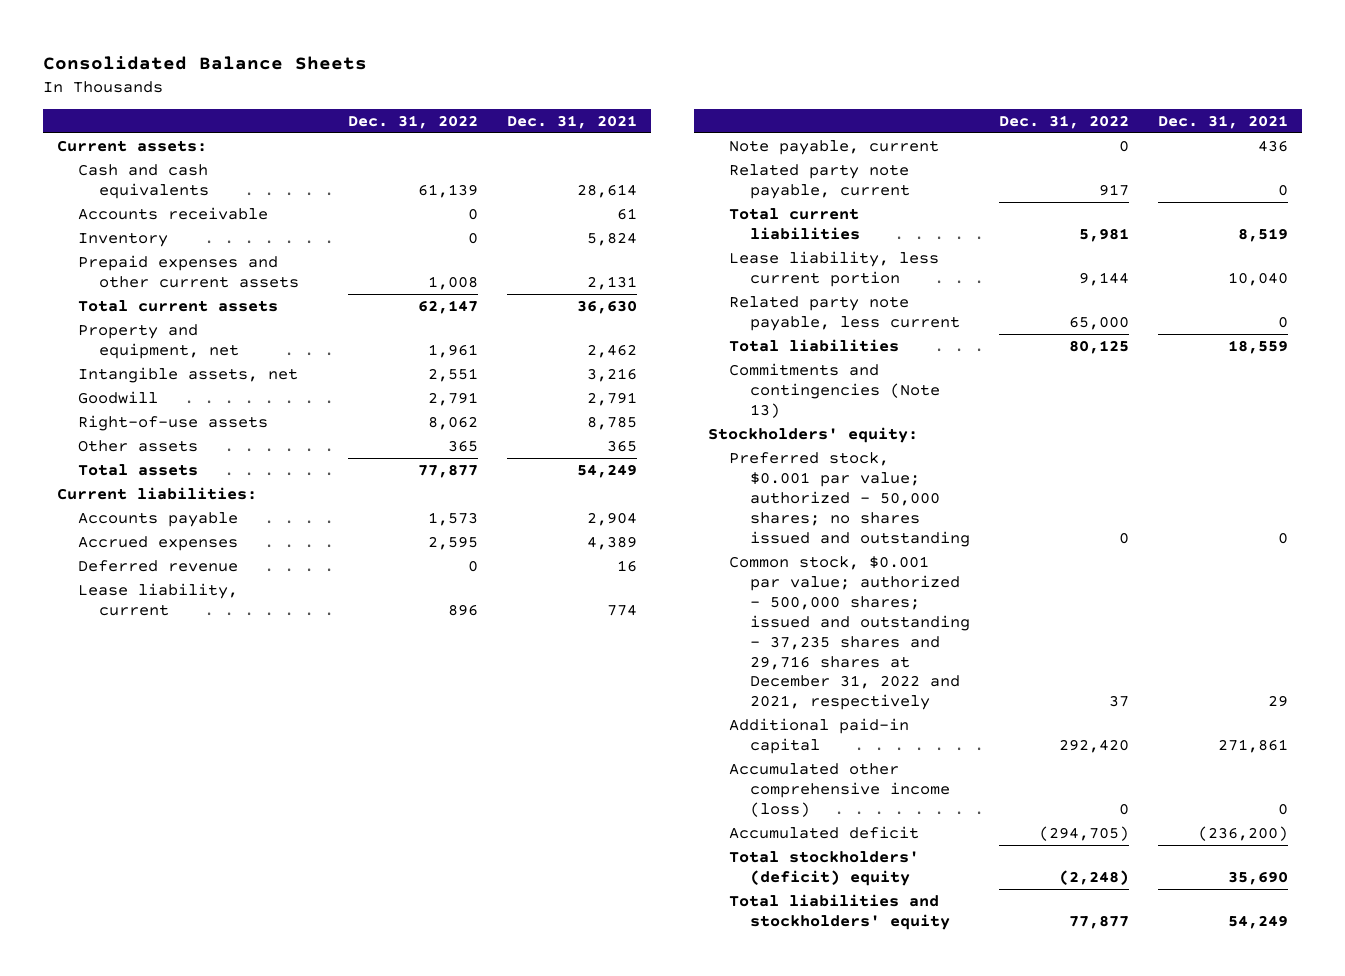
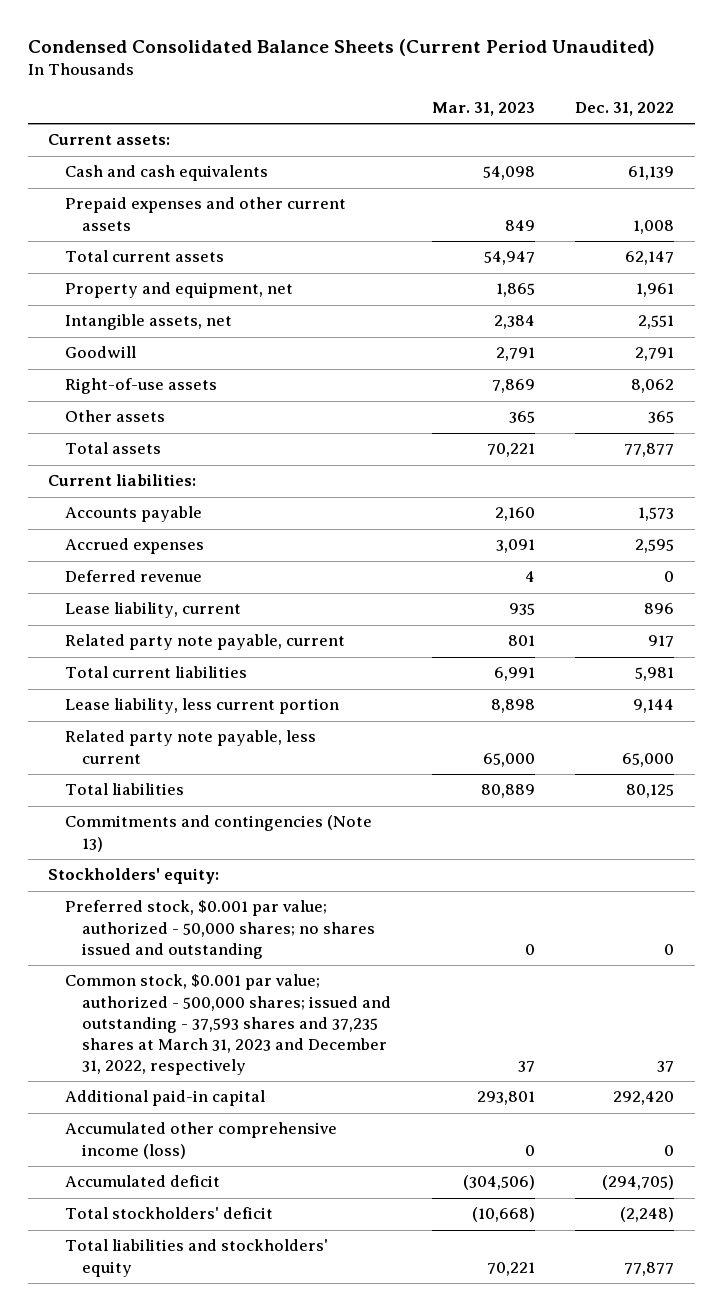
[42,56,367,71] Consolidated Balance Sheets -> [27,39,655,57] Condensed Consolidated Balance Sheets (Current Period Unaudited)
[506,114,637,129] Dec. 31, 2021 -> none
none -> [431,101,535,116] Mar. 31, 2023
[78,207,269,221] Accounts receivable -> none
[78,232,169,248] Inventory -> none
[728,140,939,156] Note payable, current -> none
[728,556,970,711] Common stock, $0.001 par value; authorized - 500,000 shares; issued and outstanding - 37,235 shares and 29,716 shares at December 31, 2022 and 2021, respectively -> [64,974,391,1075] Common stock, $0.001 par value; authorized - 500,000 shares; issued and outstanding - 37,593 shares and 37,235 shares at March 31, 2023 and December 31, 2022, respectively
[728,851,919,886] Total stockholders' (deficit) equity -> [64,1207,273,1220] Total stockholders' deficit

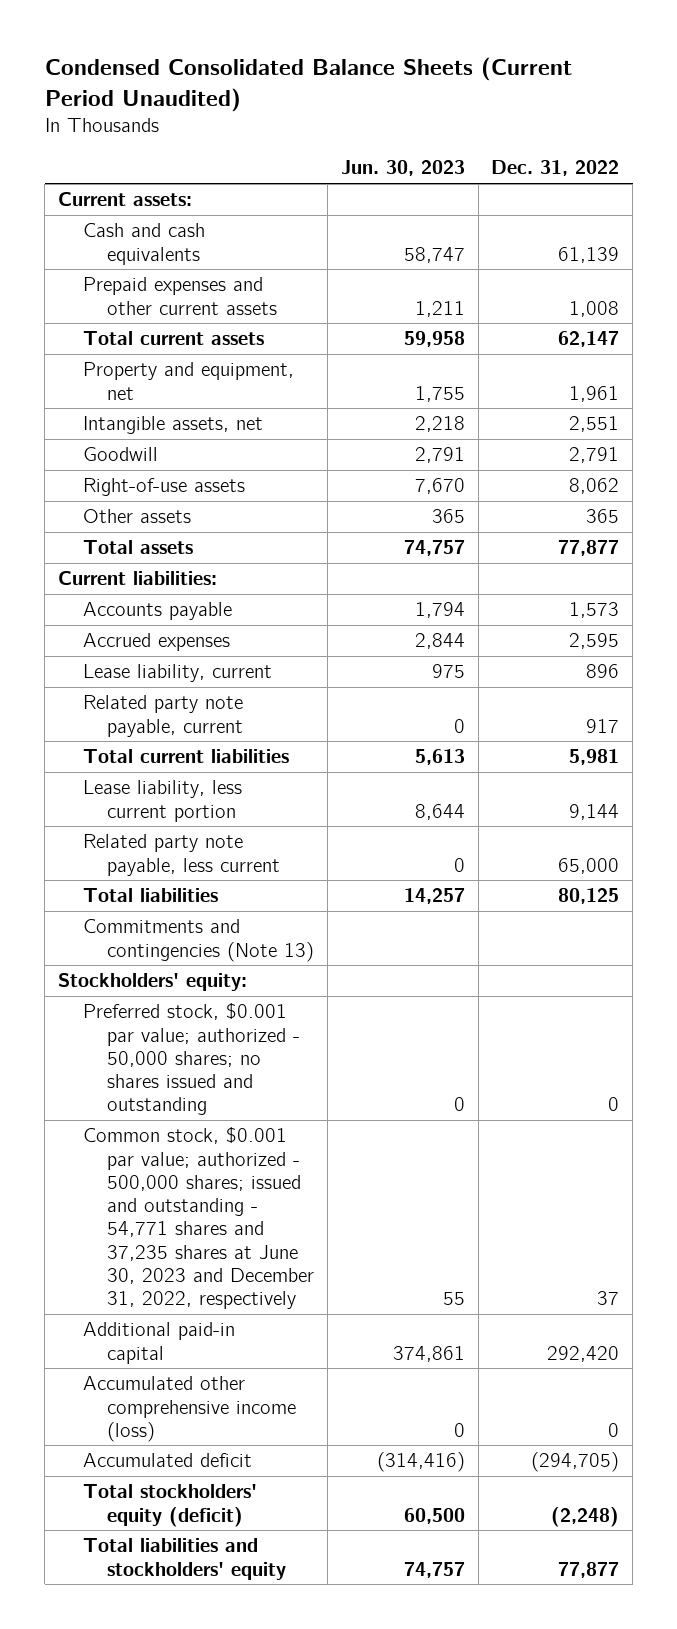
[431,101,535,116] Mar. 31, 2023 -> none
none -> [340,160,465,177] Jun. 30, 2023
[64,570,202,583] Deferred revenue -> none
[64,974,391,1075] Common stock, $0.001 par value; authorized - 500,000 shares; issued and outstanding - 37,593 shares and 37,235 shares at March 31, 2023 and December 31, 2022, respectively -> [82,1127,315,1310] Common stock, $0.001 par value; authorized - 500,000 shares; issued and outstanding - 54,771 shares and 37,235 shares at June 30, 2023 and December 31, 2022, respectively
[64,1207,273,1220] Total stockholders' deficit -> [82,1484,257,1527] Total stockholders' equity (deficit)

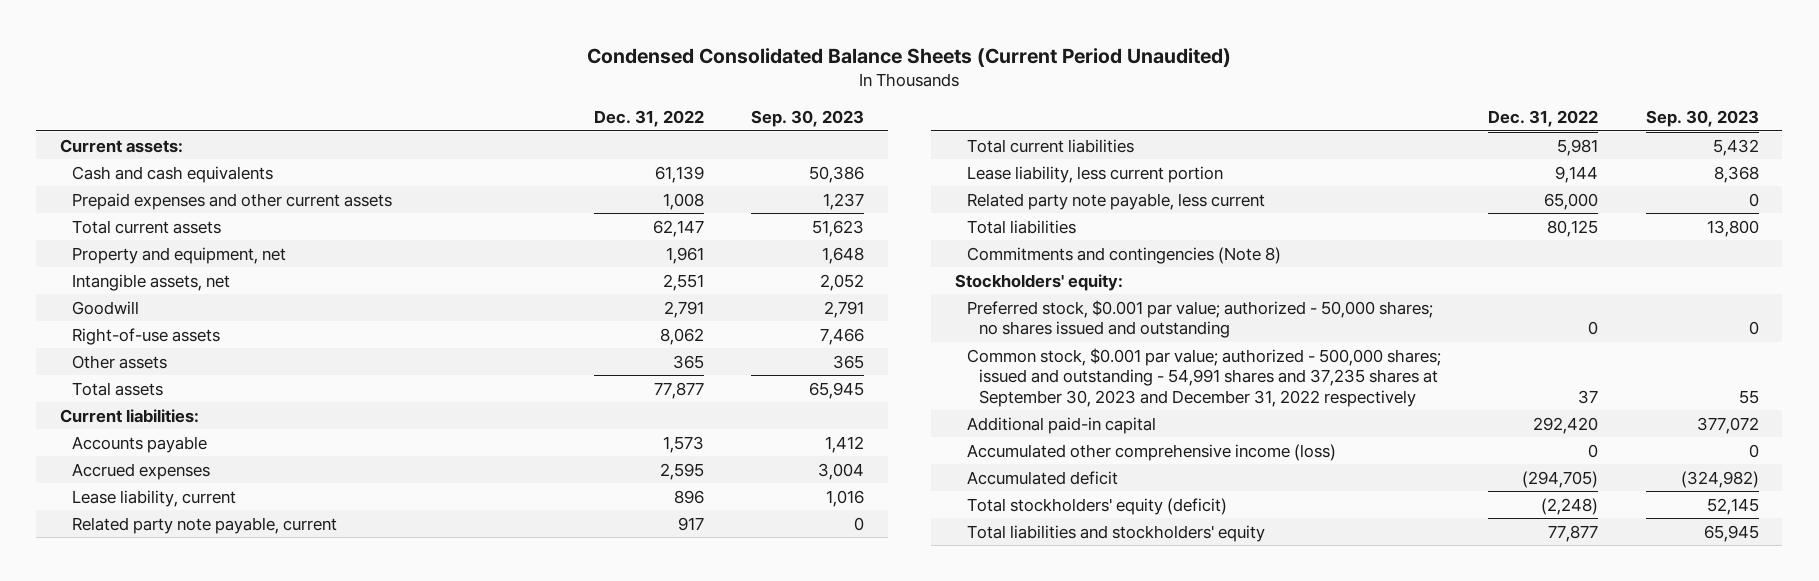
[340,160,465,177] Jun. 30, 2023 -> none
none -> [751,110,865,128] Sep. 30, 2023
[82,919,315,962] Commitments and contingencies (Note 13) -> [966,246,1281,264] Commitments and contingencies (Note 8)
[82,1127,315,1310] Common stock, $0.001 par value; authorized - 500,000 shares; issued and outstanding - 54,771 shares and 37,235 shares at June 30, 2023 and December 31, 2022, respectively -> [966,347,1441,407] Common stock, $0.001 par value; authorized - 500,000 shares; issued and outstanding - 54,991 shares and 37,235 shares at September 30, 2023 and December 31, 2022 respectively

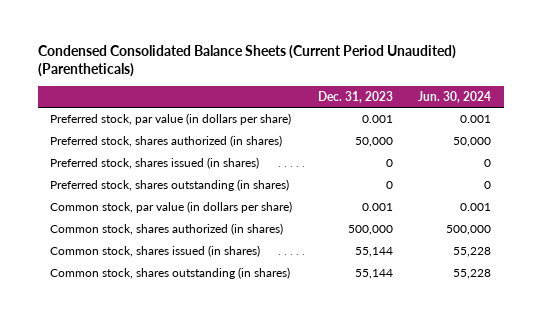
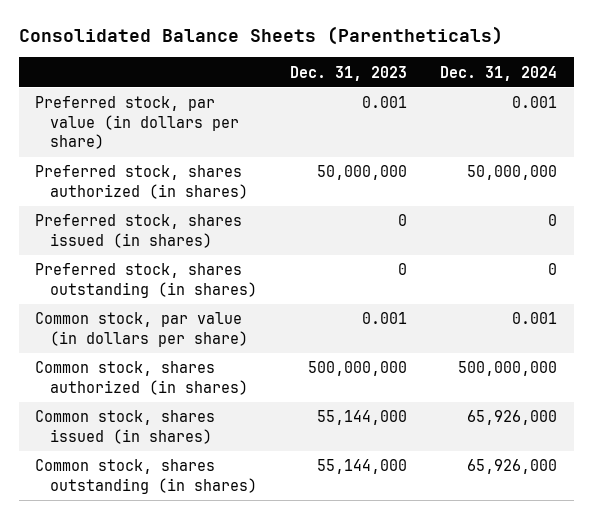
[37,44,456,78] Condensed Consolidated Balance Sheets (Current Period Unaudited) (Parentheticals) -> [18,26,503,46] Consolidated Balance Sheets (Parentheticals)
[417,90,491,103] Jun. 30, 2024 -> none
none -> [440,65,558,81] Dec. 31, 2024
[354,137,393,148] 50,000 -> [317,165,408,181] 50,000,000
[347,225,393,236] 500,000 -> [308,361,408,377] 500,000,000
[354,247,393,258] 55,144 -> [317,410,408,426] 55,144,000
[354,269,393,280] 55,144 -> [317,459,408,475] 55,144,000

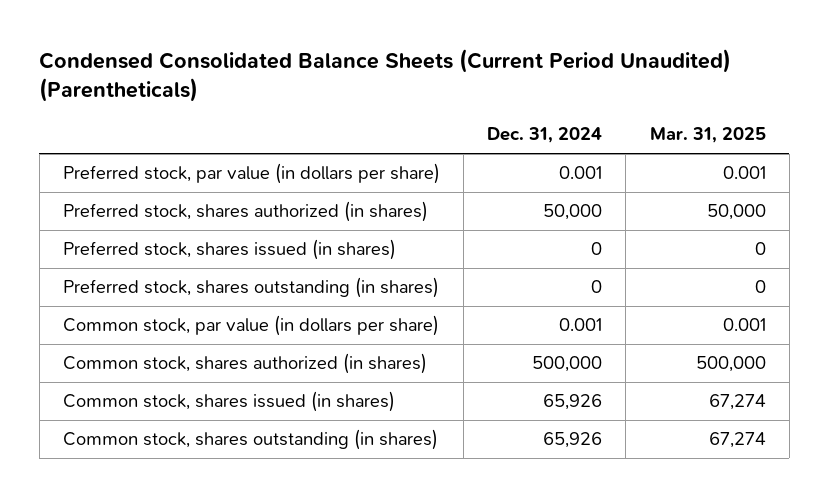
[18,26,503,46] Consolidated Balance Sheets (Parentheticals) -> [39,48,732,102] Condensed Consolidated Balance Sheets (Current Period Unaudited) (Parentheticals)
[290,65,408,81] Dec. 31, 2023 -> none
none -> [649,127,766,144] Mar. 31, 2025
[467,165,558,181] 50,000,000 -> [543,204,603,221] 50,000
[458,361,558,377] 500,000,000 -> [532,356,603,373] 500,000
[467,410,558,426] 65,926,000 -> [543,394,603,411] 65,926
[467,459,558,475] 65,926,000 -> [543,432,603,449] 65,926

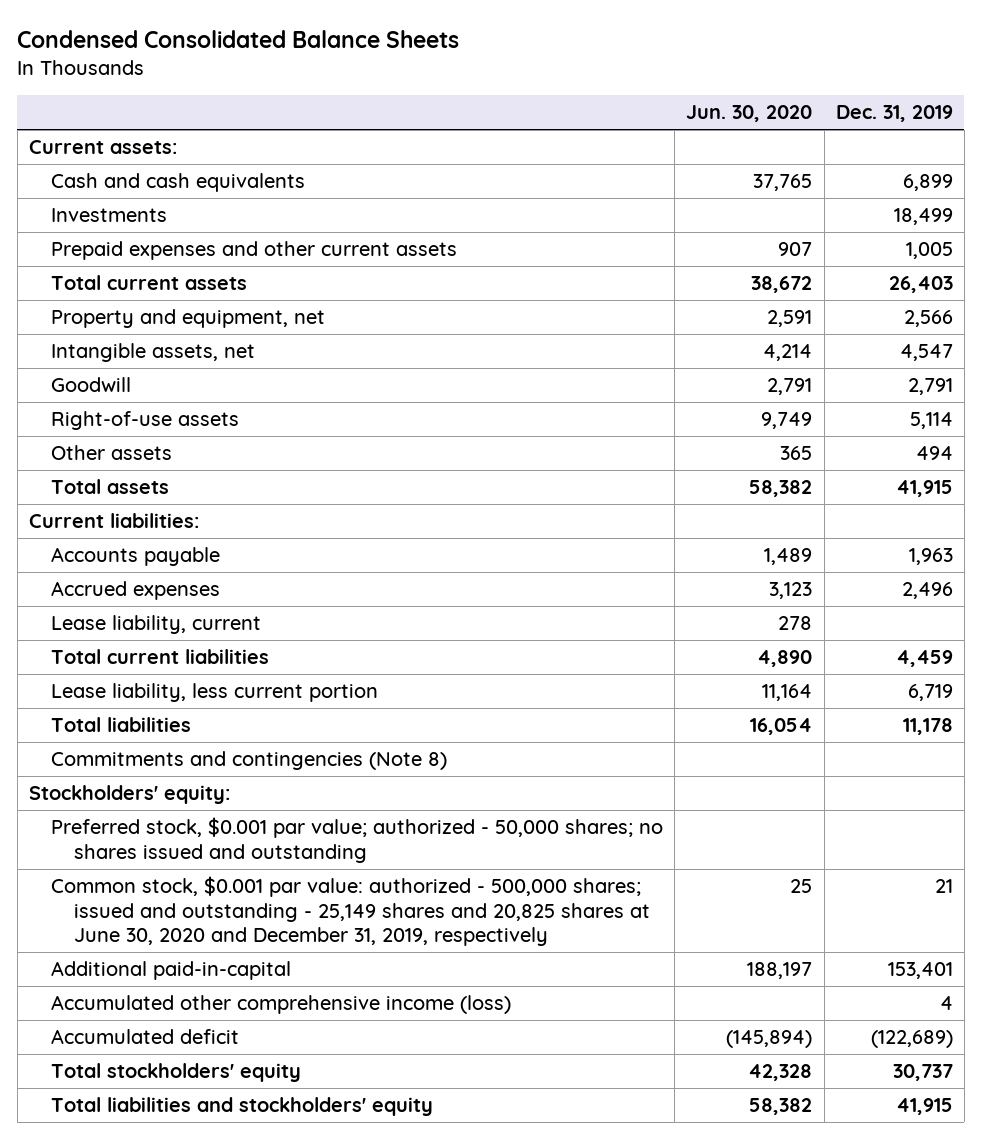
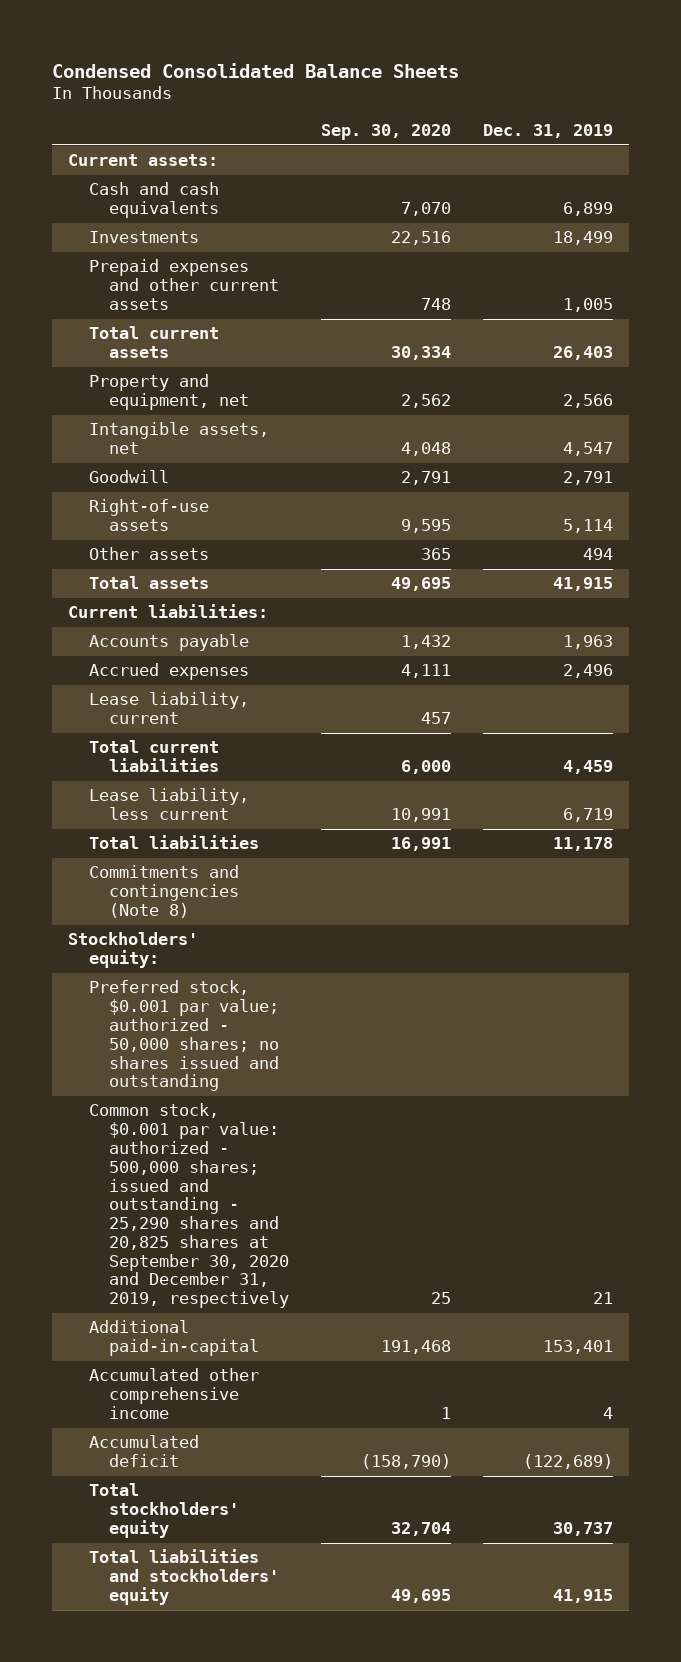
[686,105,813,123] Jun. 30, 2020 -> none
none -> [320,124,451,141] Sep. 30, 2020
[51,683,379,703] Lease liability, less current portion -> [88,788,249,821] Lease liability, less current
[51,876,651,946] Common stock, $0.001 par value: authorized - 500,000 shares; issued and outstanding - 25,149 shares and 20,825 shares at June 30, 2020 and December 31, 2019, respectively -> [88,1103,289,1309] Common stock, $0.001 par value: authorized - 500,000 shares; issued and outstanding - 25,290 shares and 20,825 shares at September 30, 2020 and December 31, 2019, respectively
[51,995,512,1015] Accumulated other comprehensive income (loss) -> [88,1368,259,1419] Accumulated other comprehensive income

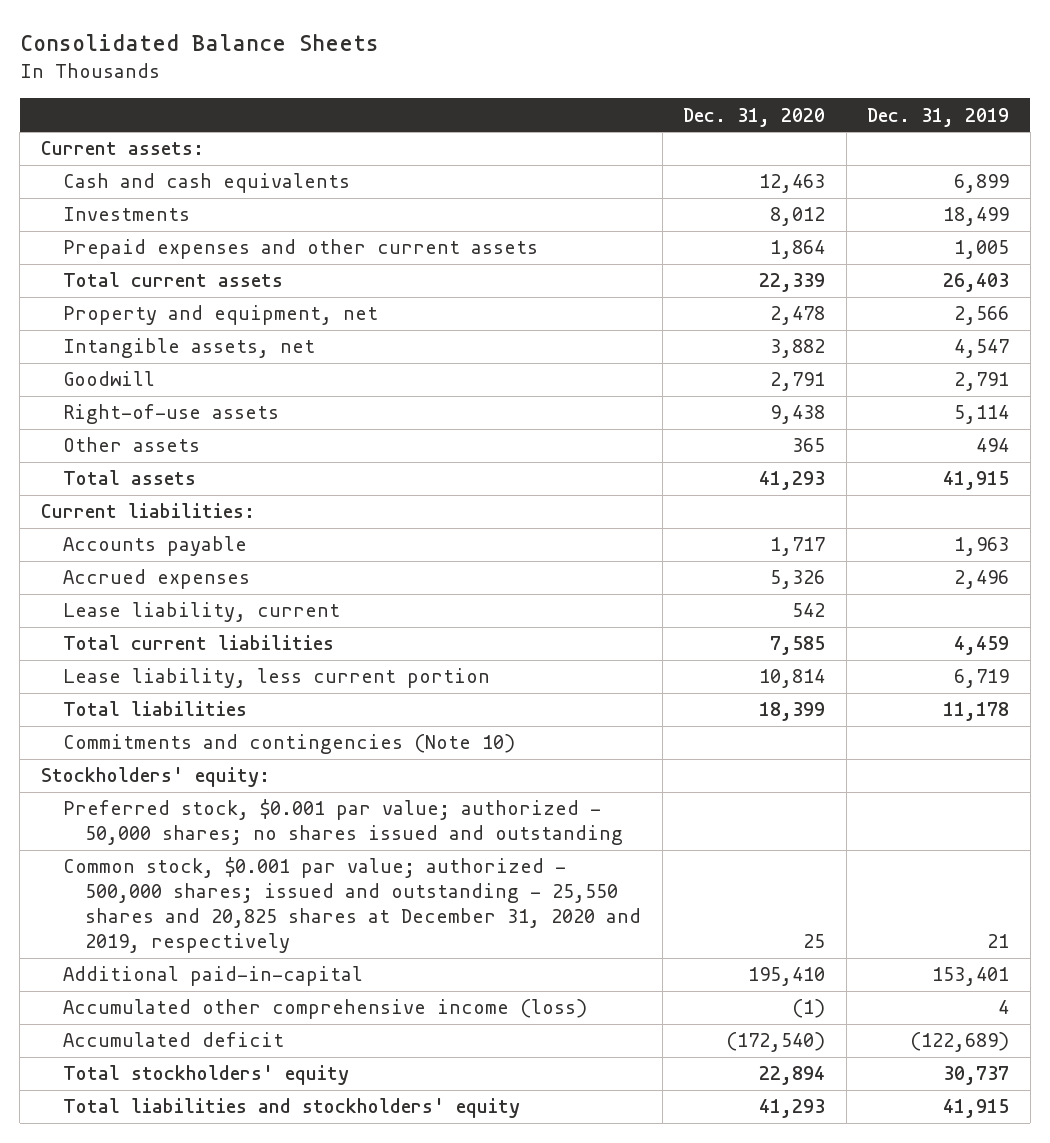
[52,62,460,78] Condensed Consolidated Balance Sheets -> [19,34,379,52] Consolidated Balance Sheets
[320,124,451,141] Sep. 30, 2020 -> none
none -> [683,107,826,127] Dec. 31, 2020
[88,788,249,821] Lease liability, less current -> [63,668,491,689] Lease liability, less current portion
[88,865,239,918] Commitments and contingencies (Note 8) -> [63,734,516,755] Commitments and contingencies (Note 10)
[88,1103,289,1309] Common stock, $0.001 par value: authorized - 500,000 shares; issued and outstanding - 25,290 shares and 20,825 shares at September 30, 2020 and December 31, 2019, respectively -> [63,857,642,954] Common stock, $0.001 par value; authorized - 500,000 shares; issued and outstanding - 25,550 shares and 20,825 shares at December 31, 2020 and 2019, respectively
[88,1368,259,1419] Accumulated other comprehensive income -> [63,999,588,1020] Accumulated other comprehensive income (loss)

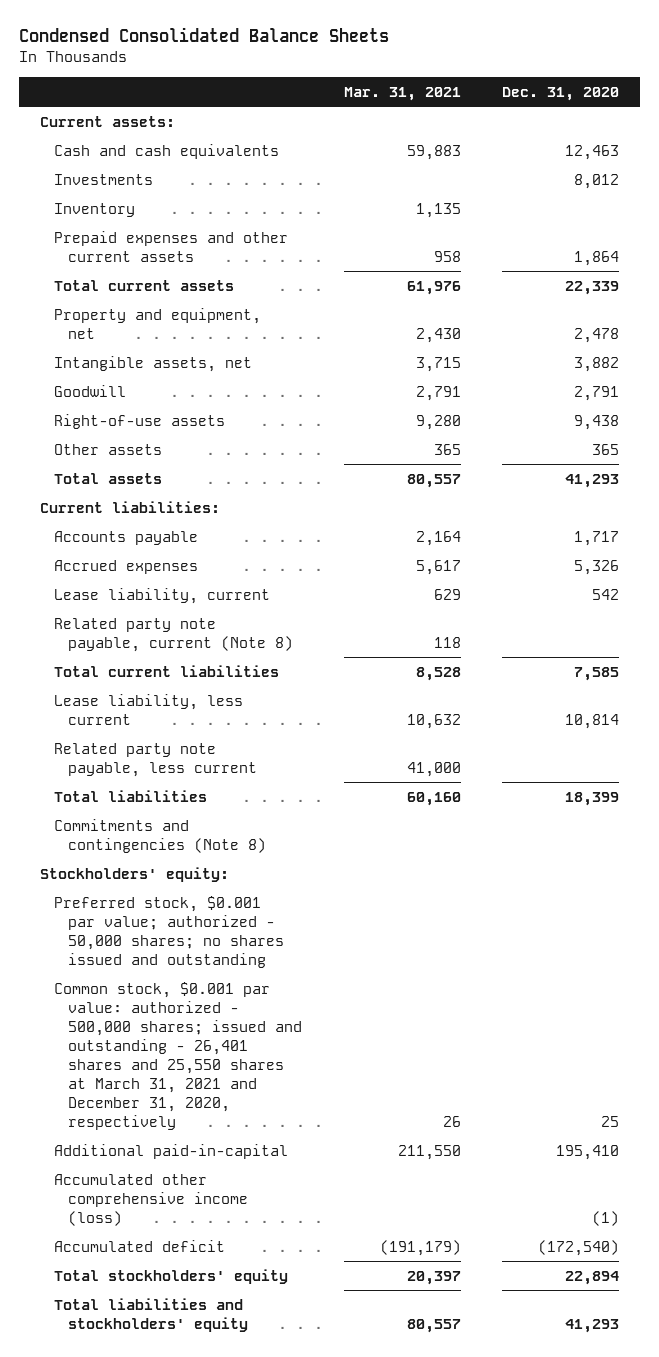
[19,34,379,52] Consolidated Balance Sheets -> [18,27,389,43] Condensed Consolidated Balance Sheets
[867,107,1010,127] Dec. 31, 2019 -> none
none -> [343,86,461,101] Mar. 31, 2021
none -> [53,202,135,217] Inventory
none -> [53,617,293,652] Related party note payable, current (Note 8)
[63,668,491,689] Lease liability, less current portion -> [53,693,243,725] Lease liability, less current
none -> [53,742,257,777] Related party note payable, less current
[63,734,516,755] Commitments and contingencies (Note 10) -> [53,818,266,853] Commitments and contingencies (Note 8)
[63,857,642,954] Common stock, $0.001 par value; authorized - 500,000 shares; issued and outstanding - 25,550 shares and 20,825 shares at December 31, 2020 and 2019, respectively -> [53,981,302,1131] Common stock, $0.001 par value: authorized - 500,000 shares; issued and outstanding - 26,401 shares and 25,550 shares at March 31, 2021 and December 31, 2020, respectively

